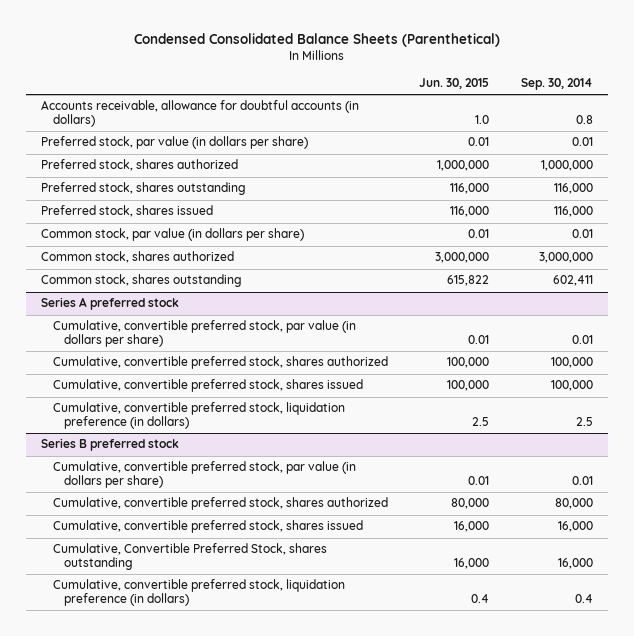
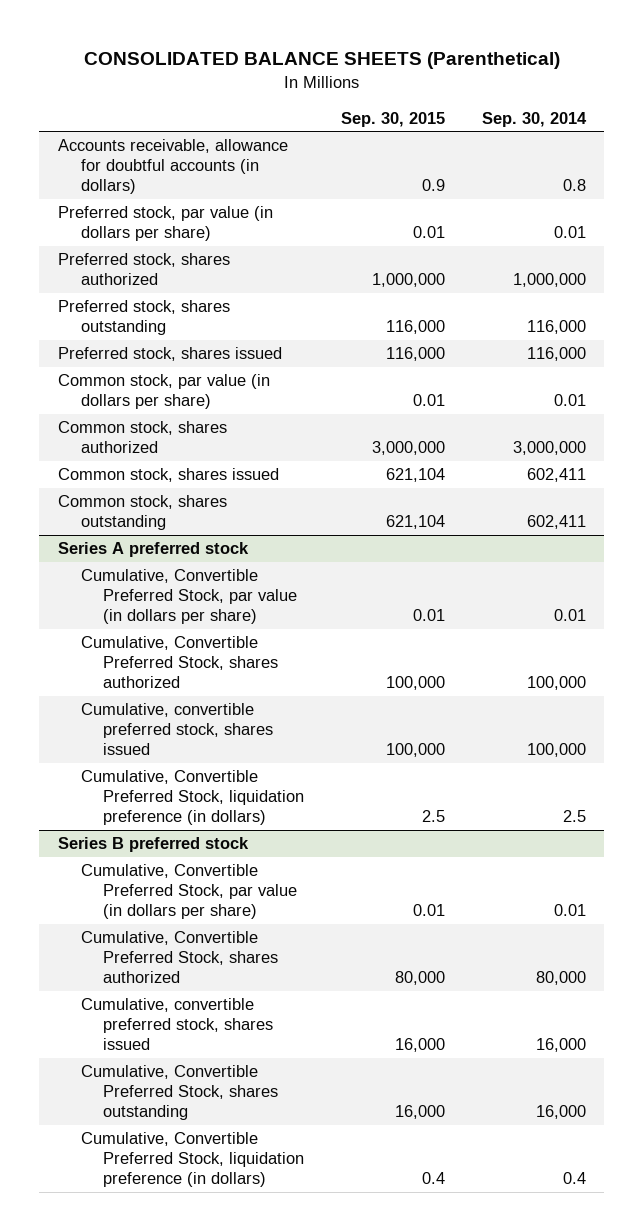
[133,33,500,48] Condensed Consolidated Balance Sheets (Parenthetical) -> [83,52,560,70] CONSOLIDATED BALANCE SHEETS (Parenthetical)
[419,78,490,90] Jun. 30, 2015 -> none
none -> [341,111,446,127] Sep. 30, 2015
none -> [57,468,279,483] Common stock, shares issued
[52,320,356,348] Cumulative, convertible preferred stock, par value (in dollars per share) -> [80,569,298,624] Cumulative, Convertible Preferred Stock, par value (in dollars per share)
[52,356,388,370] Cumulative, convertible preferred stock, shares authorized -> [80,636,279,688] Cumulative, Convertible Preferred Stock, shares authorized
[52,402,345,430] Cumulative, convertible preferred stock, liquidation preference (in dollars) -> [80,770,305,825] Cumulative, Convertible Preferred Stock, liquidation preference (in dollars)
[52,461,356,489] Cumulative, convertible preferred stock, par value (in dollars per share) -> [80,864,298,919] Cumulative, Convertible Preferred Stock, par value (in dollars per share)
[52,497,388,511] Cumulative, convertible preferred stock, shares authorized -> [80,931,279,983] Cumulative, Convertible Preferred Stock, shares authorized
[52,579,345,607] Cumulative, convertible preferred stock, liquidation preference (in dollars) -> [80,1132,305,1187] Cumulative, Convertible Preferred Stock, liquidation preference (in dollars)

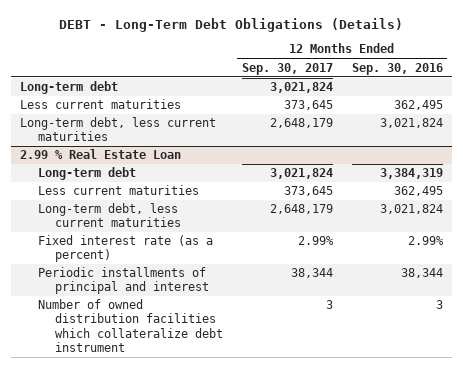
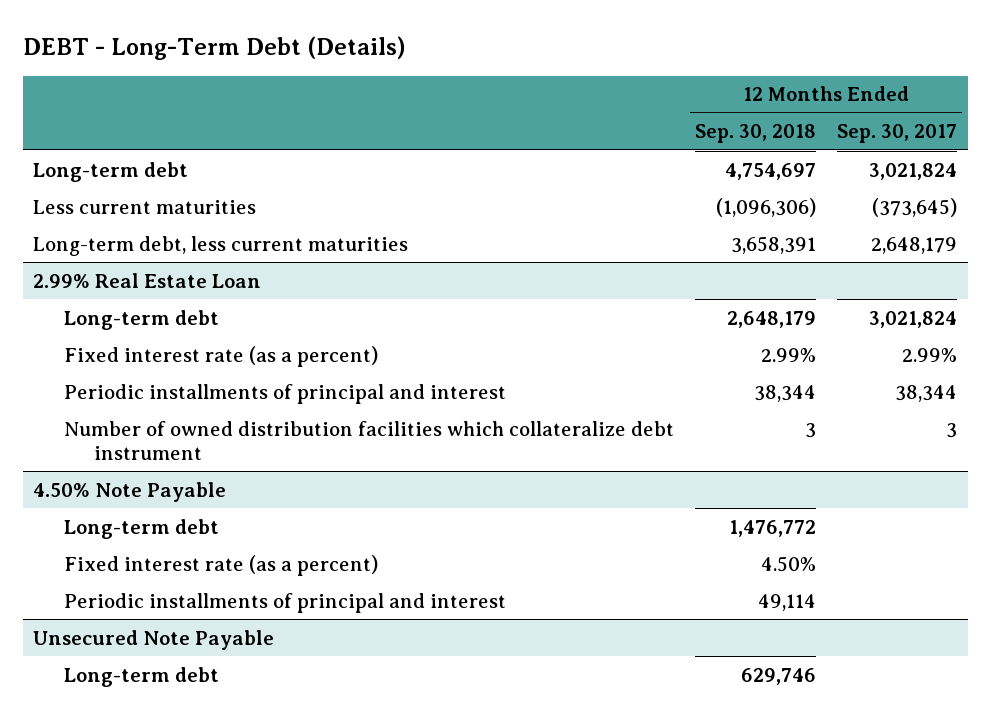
[59,17,404,32] DEBT - Long-Term Debt Obligations (Details) -> [22,35,406,60] DEBT - Long-Term Debt (Details)
[351,62,443,75] Sep. 30, 2016 -> none
none -> [694,124,816,144] Sep. 30, 2018
[283,100,333,111] 373,645 -> [872,197,958,217] (373,645)
[20,149,182,160] 2.99 % Real Estate Loan -> [33,272,262,288] 2.99% Real Estate Loan
[37,185,199,196] Less current maturities -> none
[37,203,182,228] Long-term debt, less current maturities -> none
none -> [33,481,227,502] 4.50% Note Payable
none -> [63,518,219,539] Long-term debt
none -> [63,554,378,576] Fixed interest rate (as a percent)
none -> [63,592,506,613] Periodic installments of principal and interest
none -> [33,629,275,650] Unsecured Note Payable
none -> [63,666,219,687] Long-term debt

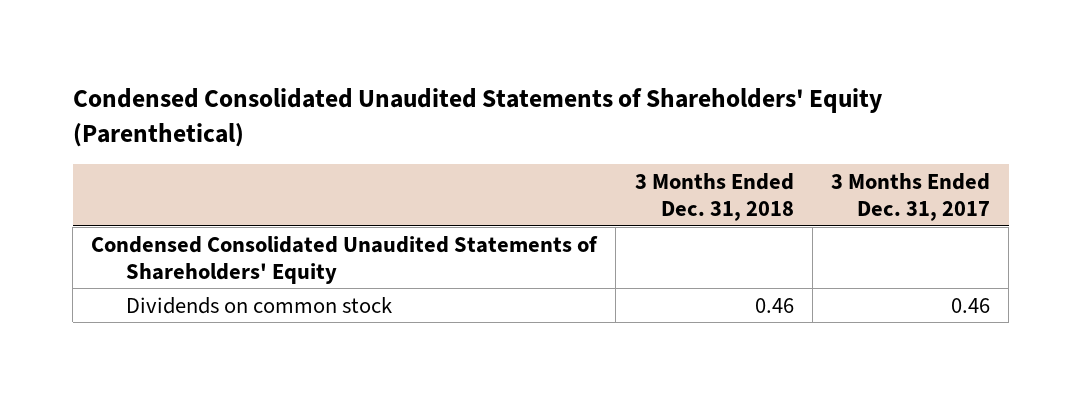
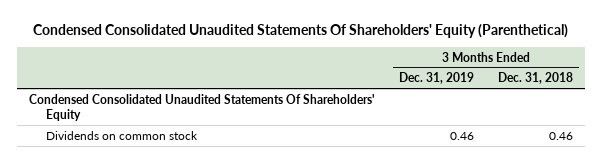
[72,88,882,147] Condensed Consolidated Unaudited Statements of Shareholders' Equity (Parenthetical) -> [33,24,569,39] Condensed Consolidated Unaudited Statements Of Shareholders' Equity (Parenthetical)
[830,172,990,221] 3 Months Ended Dec. 31, 2017 -> none
none -> [399,72,475,85] Dec. 31, 2019
[91,235,599,284] Condensed Consolidated Unaudited Statements of Shareholders' Equity -> [29,93,376,121] Condensed Consolidated Unaudited Statements Of Shareholders' Equity

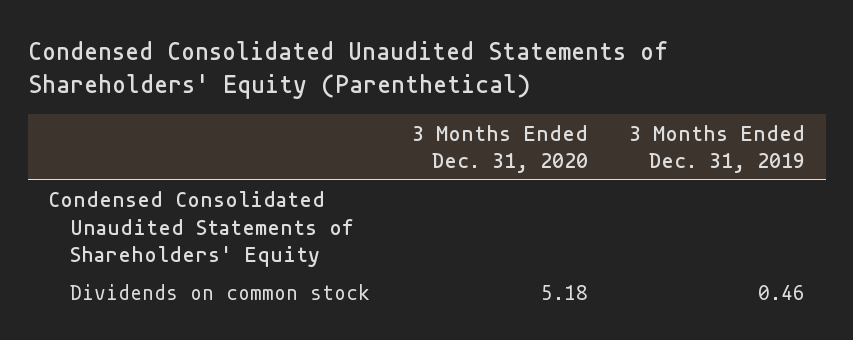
[33,24,569,39] Condensed Consolidated Unaudited Statements Of Shareholders' Equity (Parenthetical) -> [27,41,668,100] Condensed Consolidated Unaudited Statements of Shareholders' Equity (Parenthetical)
[498,72,574,85] Dec. 31, 2018 -> none
none -> [411,124,588,173] 3 Months Ended Dec. 31, 2020
[29,93,376,121] Condensed Consolidated Unaudited Statements Of Shareholders' Equity -> [48,191,355,267] Condensed Consolidated Unaudited Statements of Shareholders' Equity

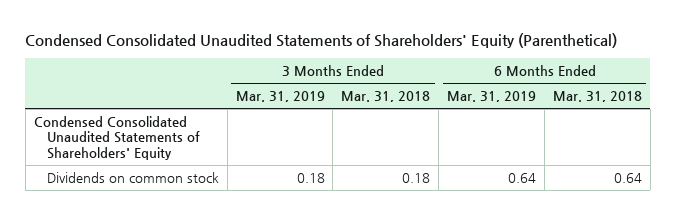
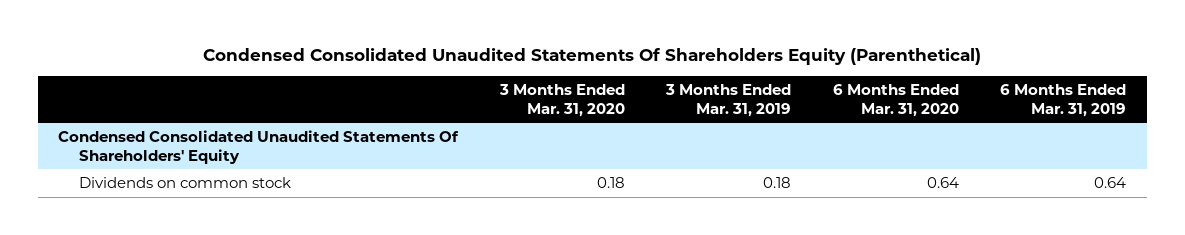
[25,33,618,49] Condensed Consolidated Unaudited Statements of Shareholders' Equity (Parenthetical) -> [203,48,982,66] Condensed Consolidated Unaudited Statements Of Shareholders Equity (Parenthetical)
[341,91,431,103] Mar. 31, 2018 -> none
[553,91,643,103] Mar. 31, 2018 -> none
none -> [498,84,625,117] 3 Months Ended Mar. 31, 2020
none -> [832,84,959,117] 6 Months Ended Mar. 31, 2020
[33,116,200,160] Condensed Consolidated Unaudited Statements of Shareholders' Equity -> [58,130,460,164] Condensed Consolidated Unaudited Statements Of Shareholders' Equity

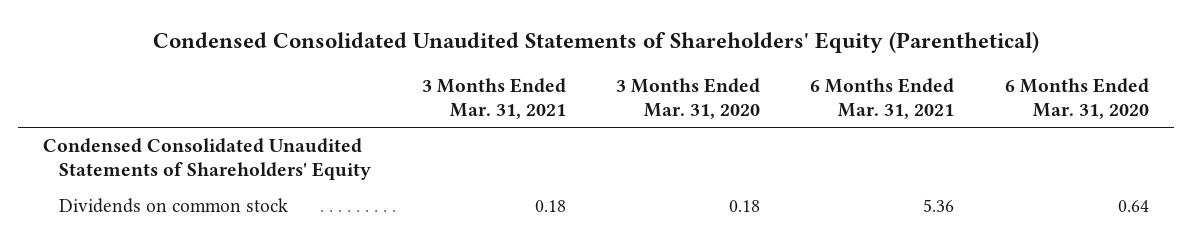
[203,48,982,66] Condensed Consolidated Unaudited Statements Of Shareholders Equity (Parenthetical) -> [152,31,1039,53] Condensed Consolidated Unaudited Statements of Shareholders' Equity (Parenthetical)
[665,84,792,117] 3 Months Ended Mar. 31, 2019 -> none
[1000,84,1127,117] 6 Months Ended Mar. 31, 2019 -> none
none -> [421,77,566,119] 3 Months Ended Mar. 31, 2021
none -> [810,77,955,119] 6 Months Ended Mar. 31, 2021
[58,130,460,164] Condensed Consolidated Unaudited Statements Of Shareholders' Equity -> [42,138,372,181] Condensed Consolidated Unaudited Statements of Shareholders' Equity

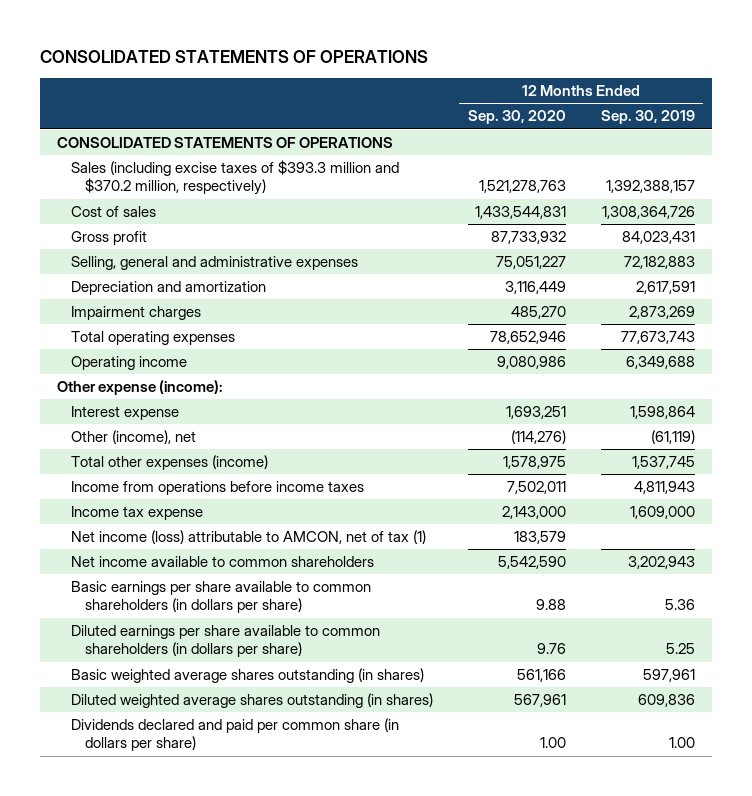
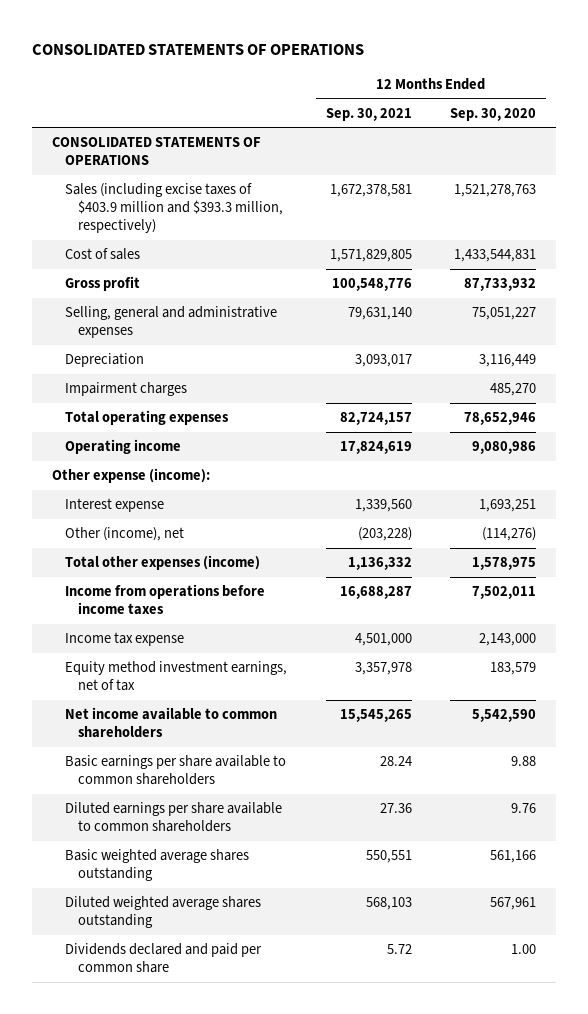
[600,110,695,125] Sep. 30, 2019 -> none
none -> [325,107,412,121] Sep. 30, 2021
[71,160,400,196] Sales (including excise taxes of $393.3 million and $370.2 million, respectively) -> [64,183,283,234] Sales (including excise taxes of $403.9 million and $393.3 million, respectively)
[71,281,267,296] Depreciation and amortization -> [64,353,144,368] Depreciation
[71,530,427,545] Net income (loss) attributable to AMCON, net of tax (1) -> [64,661,287,692] Equity method investment earnings, net of tax
[71,581,372,614] Basic earnings per share available to common shareholders (in dollars per share) -> [64,755,286,786] Basic earnings per share available to common shareholders
[71,625,381,658] Diluted earnings per share available to common shareholders (in dollars per share) -> [64,802,282,833] Diluted earnings per share available to common shareholders
[71,668,425,684] Basic weighted average shares outstanding (in shares) -> [64,849,249,882] Basic weighted average shares outstanding
[71,693,434,709] Diluted weighted average shares outstanding (in shares) -> [64,896,261,929] Diluted weighted average shares outstanding
[71,718,400,752] Dividends declared and paid per common share (in dollars per share) -> [64,943,262,974] Dividends declared and paid per common share

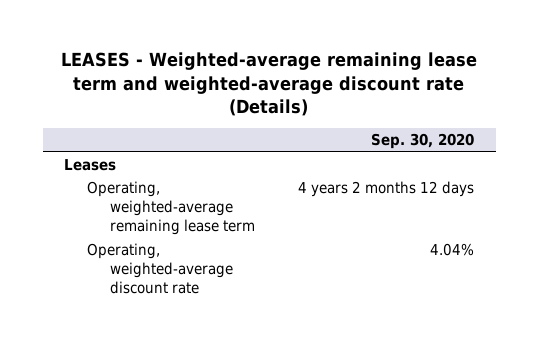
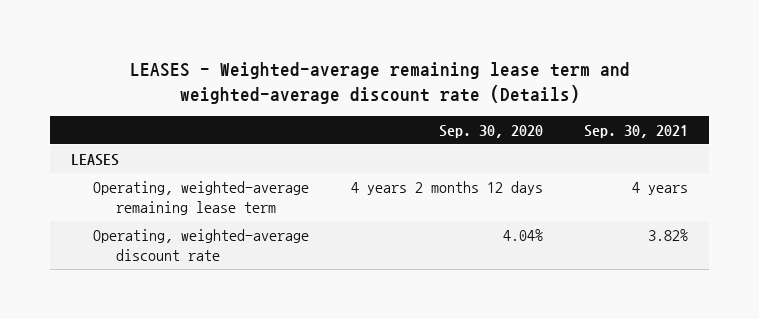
none -> [584,124,689,138] Sep. 30, 2021
[64,159,117,172] Leases -> [70,154,119,167] LEASES

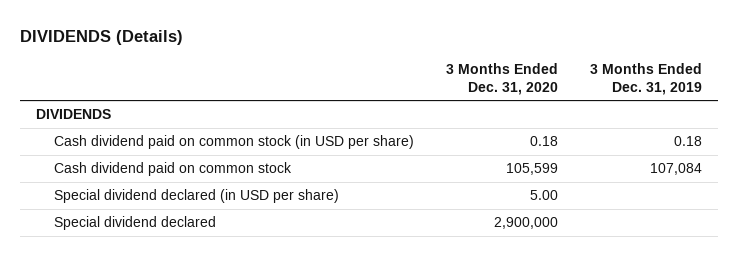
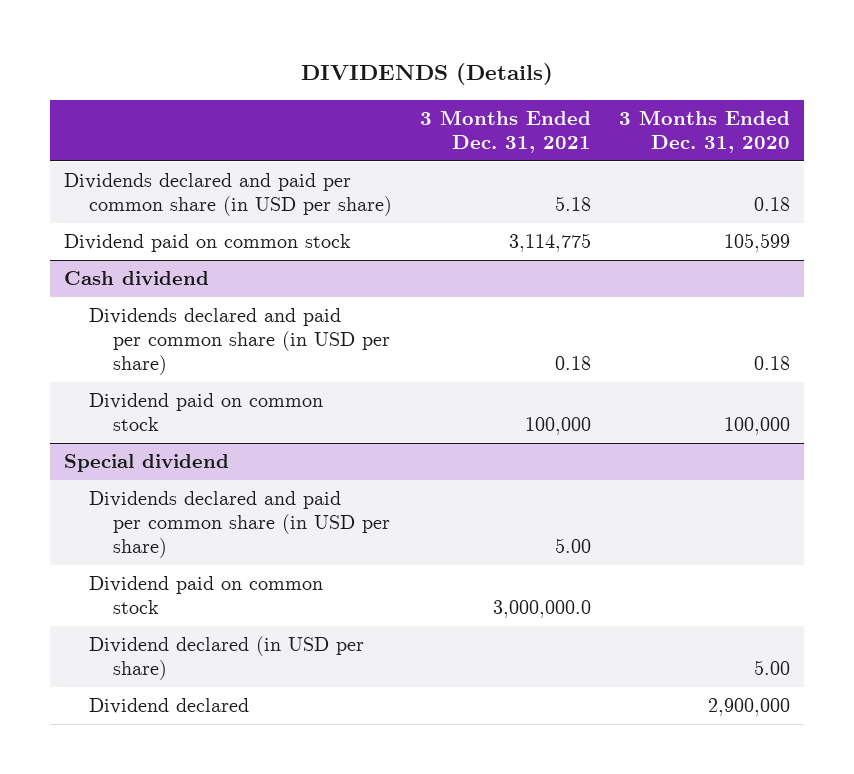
[589,63,702,96] 3 Months Ended Dec. 31, 2019 -> none
none -> [419,109,591,153] 3 Months Ended Dec. 31, 2021
[35,109,111,120] DIVIDENDS -> none
[53,135,414,150] Cash dividend paid on common stock (in USD per share) -> [64,173,392,216] Dividends declared and paid per common share (in USD per share)
[53,162,292,177] Cash dividend paid on common stock -> [64,234,352,253] Dividend paid on common stock
none -> [64,271,210,286] Cash dividend
none -> [88,308,391,375] Dividends declared and paid per common share (in USD per share)
none -> [88,393,323,431] Dividend paid on common stock
none -> [64,454,230,473] Special dividend
none -> [88,491,391,558] Dividends declared and paid per common share (in USD per share)
none -> [88,576,323,614] Dividend paid on common stock
[53,189,339,204] Special dividend declared (in USD per share) -> [88,636,364,680] Dividend declared (in USD per share)
[53,216,216,231] Special dividend declared -> [88,698,249,715] Dividend declared

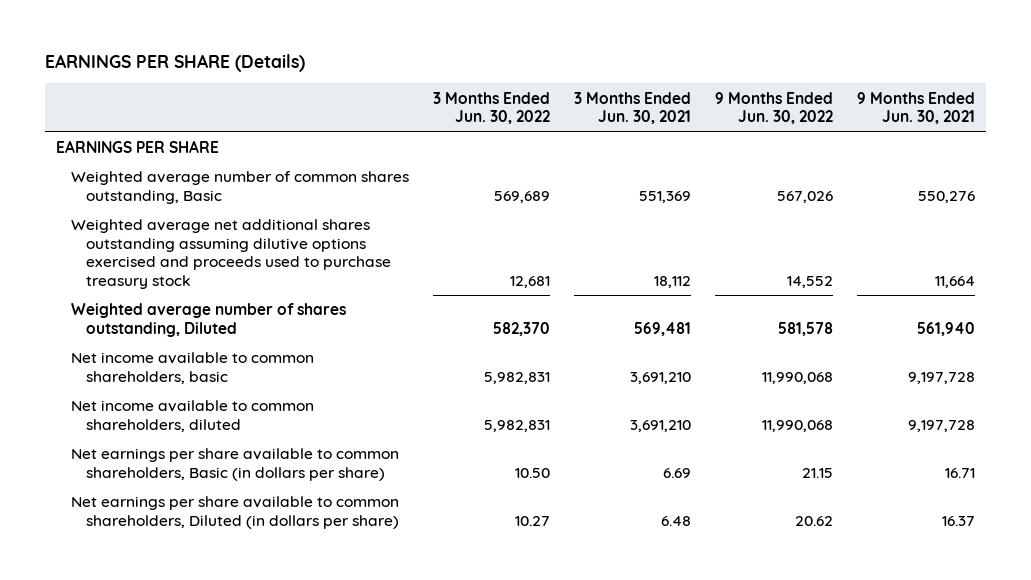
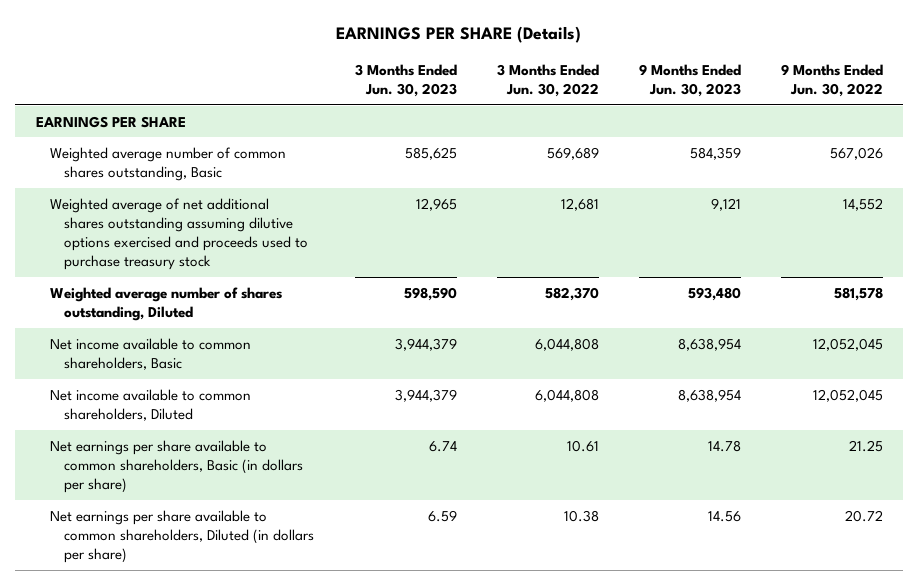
[574,91,692,125] 3 Months Ended Jun. 30, 2021 -> none
[856,91,975,125] 9 Months Ended Jun. 30, 2021 -> none
none -> [354,64,457,98] 3 Months Ended Jun. 30, 2023
none -> [639,64,742,98] 9 Months Ended Jun. 30, 2023
[71,219,392,290] Weighted average net additional shares outstanding assuming dilutive options exercised and proceeds used to purchase treasury stock -> [49,197,309,271] Weighted average of net additional shares outstanding assuming dilutive options exercised and proceeds used to purchase treasury stock
[71,352,315,384] Net income available to common shareholders, basic -> [49,337,251,370] Net income available to common shareholders, Basic
[484,371,551,384] 5,982,831 -> [534,337,599,351] 6,044,808
[761,371,833,384] 11,990,068 -> [813,337,884,351] 12,052,045
[71,400,315,432] Net income available to common shareholders, diluted -> [49,388,251,421] Net income available to common shareholders, Diluted
[484,419,551,432] 5,982,831 -> [534,388,599,402] 6,044,808
[761,419,833,432] 11,990,068 -> [813,388,884,402] 12,052,045
[515,467,551,478] 10.50 -> [566,439,599,452] 10.61
[801,467,833,478] 21.15 -> [849,439,884,452] 21.25
[515,515,551,526] 10.27 -> [563,509,599,522] 10.38
[794,515,833,526] 20.62 -> [845,509,884,522] 20.72

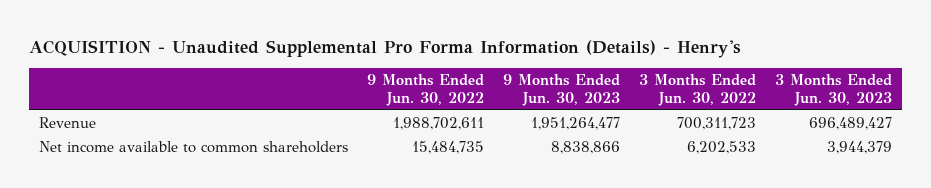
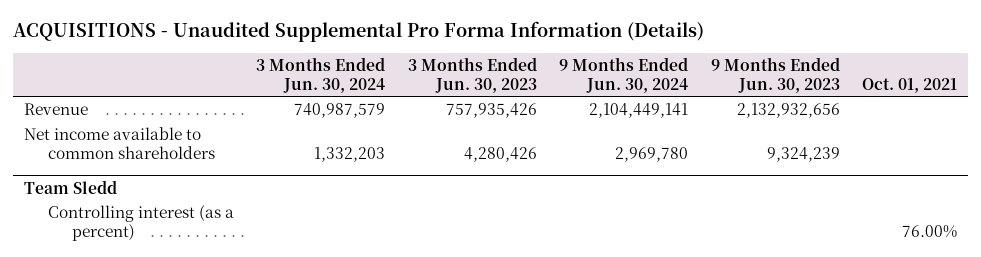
[29,39,742,58] ACQUISITION - Unaudited Supplemental Pro Forma Information (Details) - Henry's -> [12,21,704,43] ACQUISITIONS - Unaudited Supplemental Pro Forma Information (Details)
[366,73,484,106] 9 Months Ended Jun. 30, 2022 -> none
[639,73,757,106] 3 Months Ended Jun. 30, 2022 -> none
none -> [256,57,386,93] 3 Months Ended Jun. 30, 2024
none -> [559,57,689,93] 9 Months Ended Jun. 30, 2024
none -> [862,77,958,93] Oct. 01, 2021
[530,117,620,131] 1,951,264,477 -> [736,103,840,119] 2,132,932,656
[809,117,893,131] 696,489,427 -> [445,103,537,119] 757,935,426
[550,141,620,155] 8,838,866 -> [766,146,840,162] 9,324,239
[827,141,893,155] 3,944,379 -> [463,146,537,162] 4,280,426
none -> [24,179,118,194] Team Sledd
none -> [47,205,234,241] Controlling interest (as a percent)

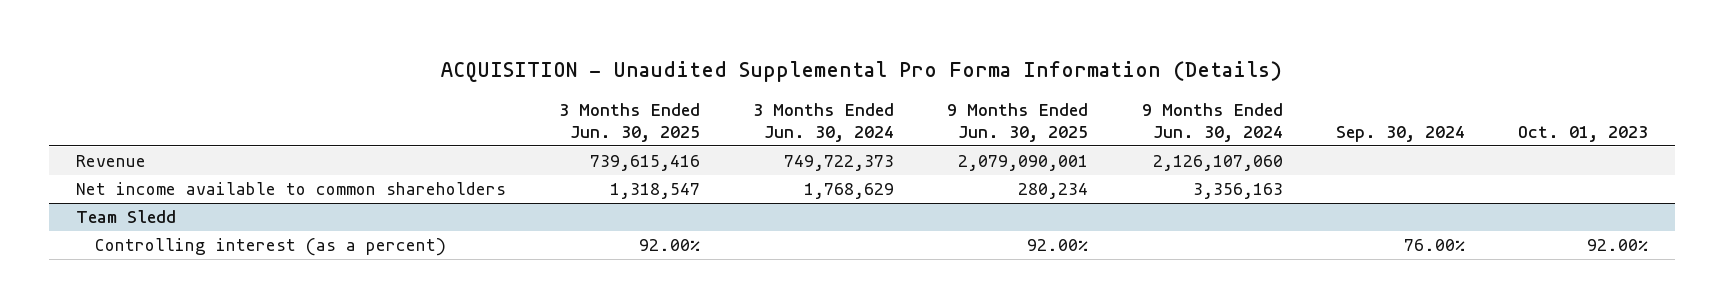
[12,21,704,43] ACQUISITIONS - Unaudited Supplemental Pro Forma Information (Details) -> [440,61,1282,83] ACQUISITION - Unaudited Supplemental Pro Forma Information (Details)
[407,57,537,93] 3 Months Ended Jun. 30, 2023 -> none
[710,57,840,93] 9 Months Ended Jun. 30, 2023 -> none
[862,77,958,93] Oct. 01, 2021 -> none
none -> [558,102,700,143] 3 Months Ended Jun. 30, 2025
none -> [947,102,1089,143] 9 Months Ended Jun. 30, 2025
none -> [1335,126,1465,143] Sep. 30, 2024
none -> [1518,126,1649,143] Oct. 01, 2023
[294,103,386,119] 740,987,579 -> [784,155,895,172] 749,722,373
[589,103,689,119] 2,104,449,141 -> [1152,155,1283,172] 2,126,107,060
[314,146,386,162] 1,332,203 -> [804,183,895,200] 1,768,629
[615,146,689,162] 2,969,780 -> [1192,183,1283,200] 3,356,163

